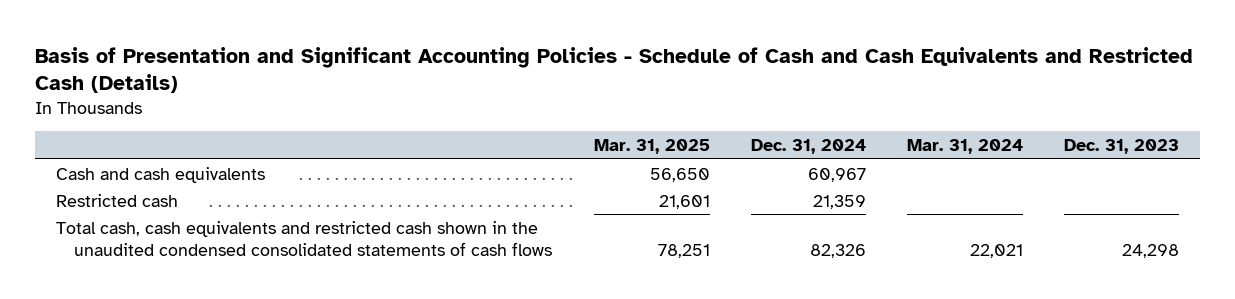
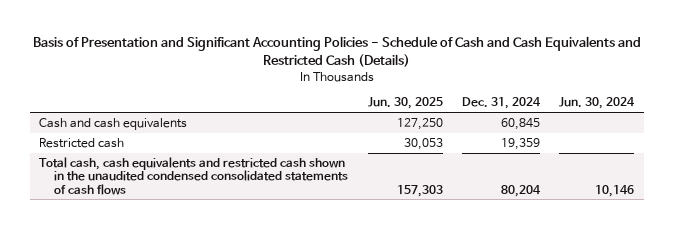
[593,139,710,155] Mar. 31, 2025 -> none
[906,139,1023,155] Mar. 31, 2024 -> none
[1064,139,1180,155] Dec. 31, 2023 -> none
none -> [367,97,443,110] Jun. 30, 2025
none -> [559,97,636,110] Jun. 30, 2024
[807,167,866,182] 60,967 -> [501,117,541,130] 60,845
[812,194,866,209] 21,359 -> [501,137,541,150] 19,359
[809,243,866,258] 82,326 -> [501,184,542,197] 80,204

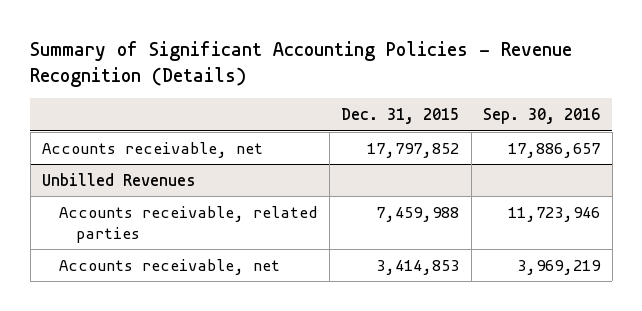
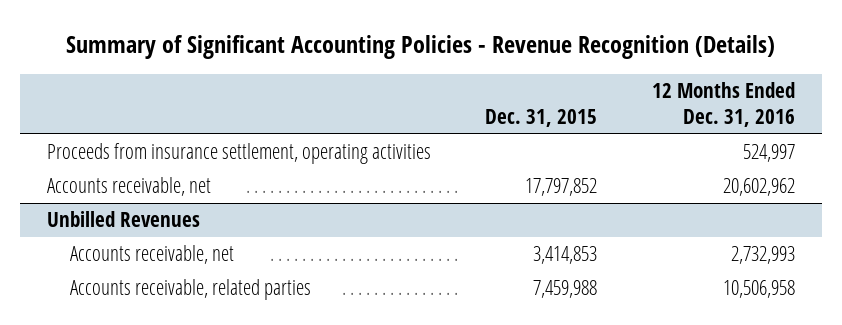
[483,108,601,125] Sep. 30, 2016 -> none
none -> [651,82,795,128] 12 Months Ended Dec. 31, 2016
none -> [47,143,432,165] Proceeds from insurance settlement, operating activities
[59,205,318,244] Accounts receivable, related parties -> [69,279,311,301] Accounts receivable, related parties

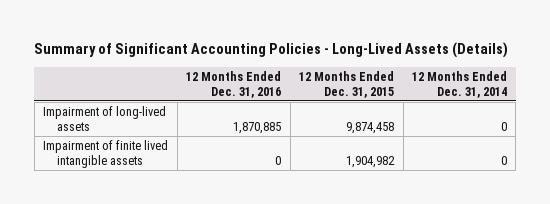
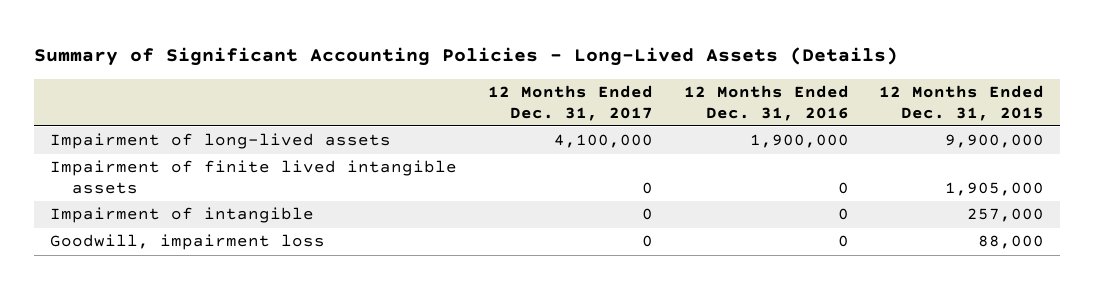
[411,70,507,98] 12 Months Ended Dec. 31, 2014 -> none
none -> [487,85,653,121] 12 Months Ended Dec. 31, 2017
[233,121,282,134] 1,870,885 -> [749,134,849,149] 1,900,000
[346,121,395,134] 9,874,458 -> [945,134,1045,149] 9,900,000
[346,155,396,168] 1,904,982 -> [945,182,1045,197] 1,905,000
none -> [49,207,314,224] Impairment of intangible
none -> [49,234,325,251] Goodwill, impairment loss

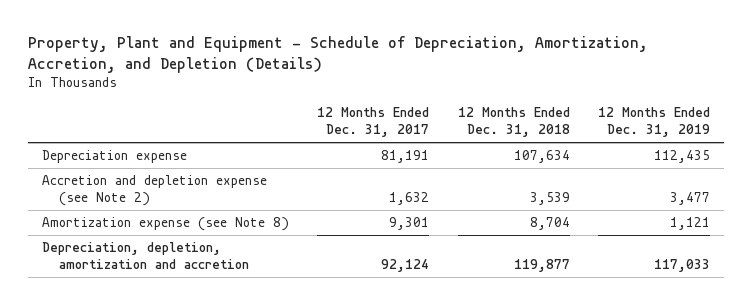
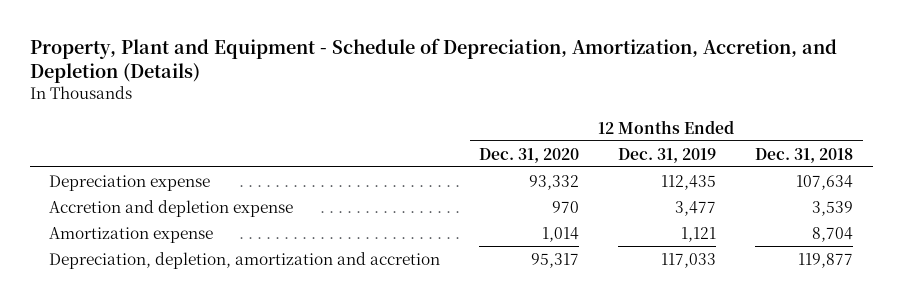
[317,107,430,138] 12 Months Ended Dec. 31, 2017 -> none
none -> [479,147,580,163] Dec. 31, 2020
[41,175,267,206] Accretion and depletion expense (see Note 2) -> [49,199,294,217] Accretion and depletion expense
[41,217,289,232] Amortization expense (see Note 8) -> [49,226,214,243] Amortization expense

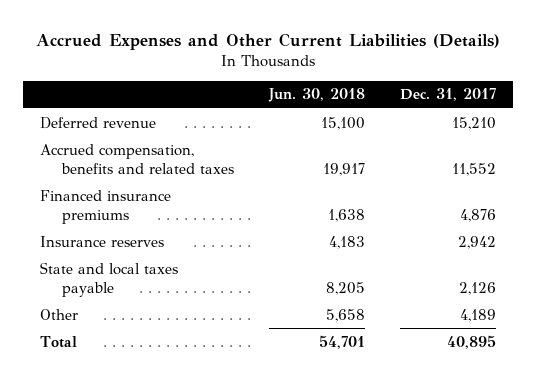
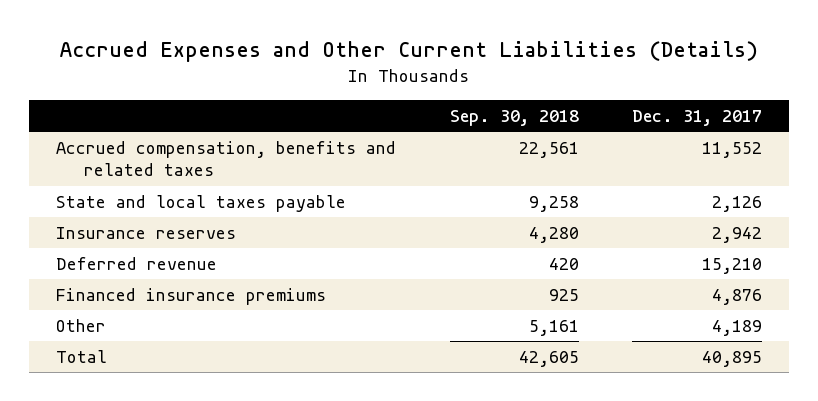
[267,88,365,103] Jun. 30, 2018 -> none
none -> [449,109,579,126] Sep. 30, 2018
[40,235,165,247] Insurance reserves -> [56,226,237,239] Insurance reserves
[40,116,157,129] Deferred revenue -> [56,256,218,270] Deferred revenue
[40,189,172,224] Financed insurance premiums -> [56,287,327,305] Financed insurance premiums

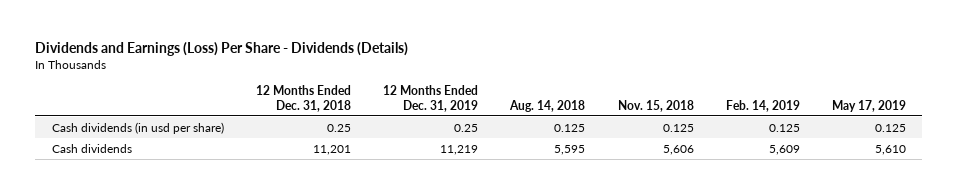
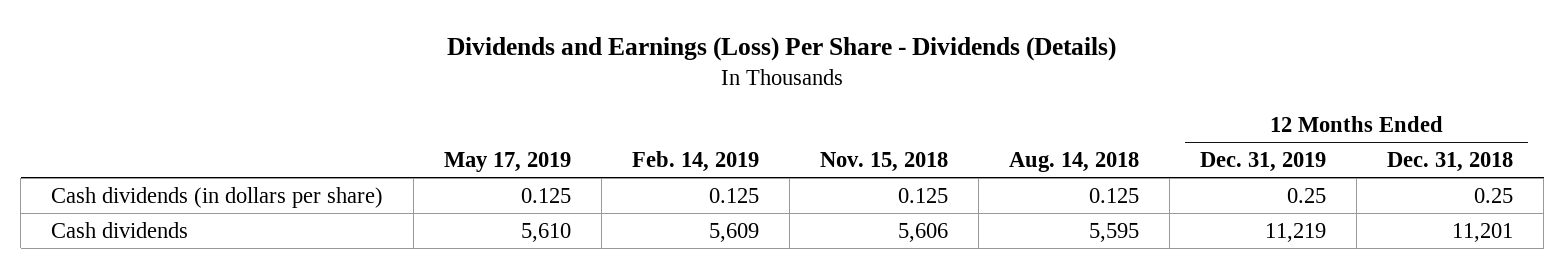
[51,121,224,134] Cash dividends (in usd per share) -> [51,186,384,208] Cash dividends (in dollars per share)

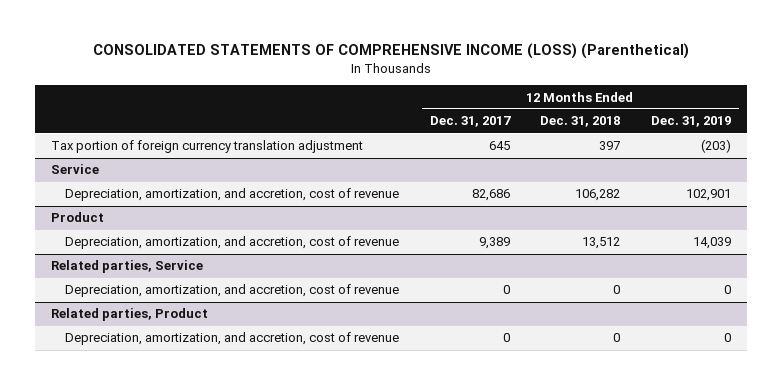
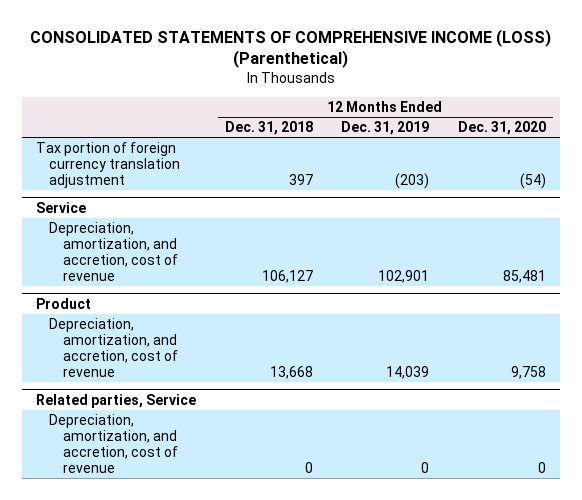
[429,116,511,128] Dec. 31, 2017 -> none
none -> [458,121,547,136] Dec. 31, 2020
[575,189,621,202] 106,282 -> [261,269,313,283] 106,127
[582,237,621,250] 13,512 -> [269,365,313,379] 13,668
[50,308,208,322] Related parties, Product -> none
[64,332,399,346] Depreciation, amortization, and accretion, cost of revenue -> none

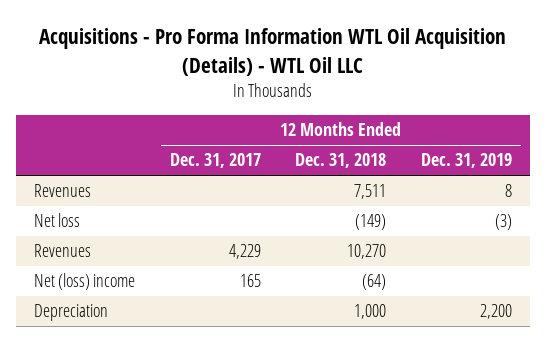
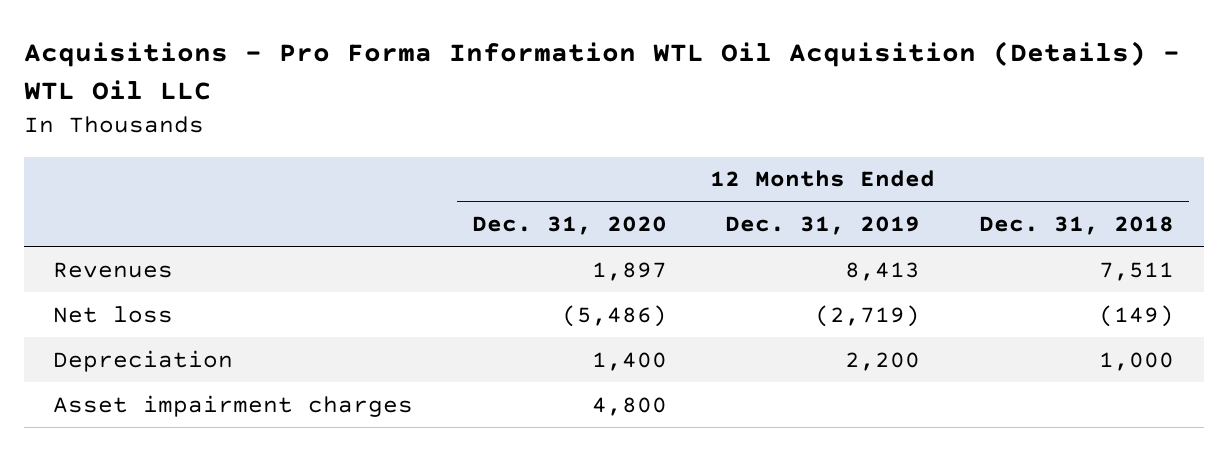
[169,153,261,169] Dec. 31, 2017 -> none
none -> [471,216,667,236] Dec. 31, 2020
[33,244,91,258] Revenues -> none
[33,273,135,291] Net (loss) income -> none
[505,184,513,198] 8 -> [845,261,921,281] 8,413
[495,214,513,231] (3) -> [815,304,921,327] (2,719)
none -> [52,394,413,417] Asset impairment charges

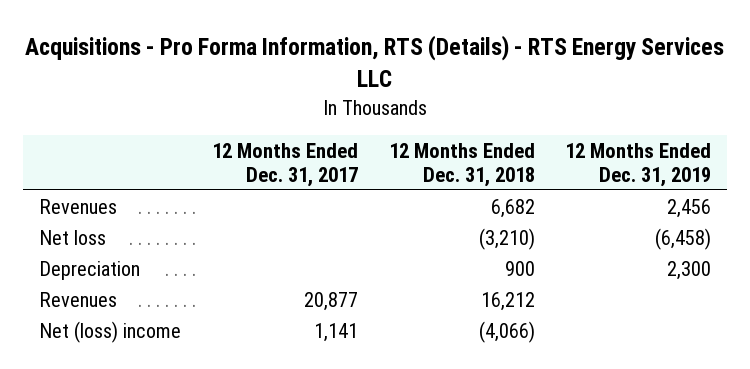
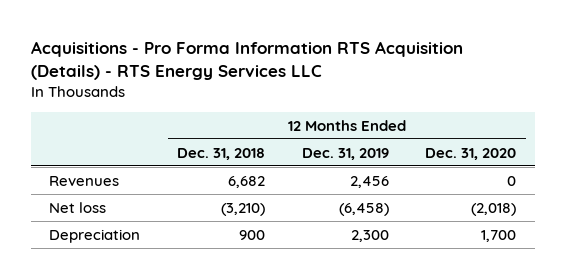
[25,35,725,87] Acquisitions - Pro Forma Information, RTS (Details) - RTS Energy Services LLC -> [31,41,464,81] Acquisitions - Pro Forma Information RTS Acquisition (Details) - RTS Energy Services LLC
[211,142,358,187] 12 Months Ended Dec. 31, 2017 -> none
none -> [425,147,517,160] Dec. 31, 2020
[38,291,117,307] Revenues -> none
[38,320,181,343] Net (loss) income -> none

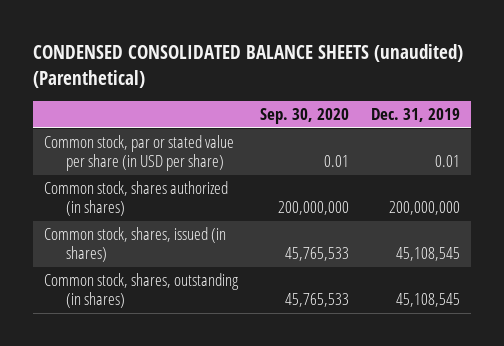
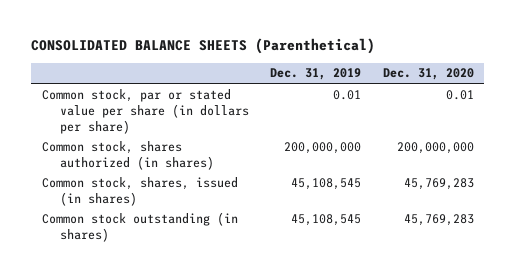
[33,43,464,88] CONDENSED CONSOLIDATED BALANCE SHEETS (unaudited) (Parenthetical) -> [31,38,376,55] CONSOLIDATED BALANCE SHEETS (Parenthetical)
[260,108,350,125] Sep. 30, 2020 -> none
none -> [382,68,474,81] Dec. 31, 2020
[44,135,235,172] Common stock, par or stated value per share (in USD per share) -> [41,88,249,134] Common stock, par or stated value per share (in dollars per share)
[44,273,240,309] Common stock, shares, outstanding (in shares) -> [41,211,238,242] Common stock outstanding (in shares)

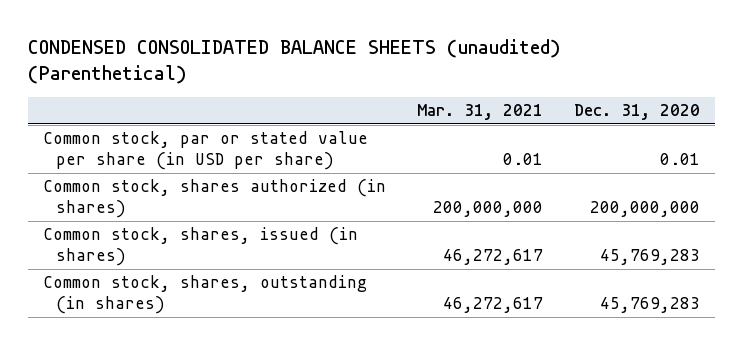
[31,38,376,55] CONSOLIDATED BALANCE SHEETS (Parenthetical) -> [27,38,561,85] CONDENSED CONSOLIDATED BALANCE SHEETS (unaudited) (Parenthetical)
[270,68,362,81] Dec. 31, 2019 -> none
none -> [416,104,543,121] Mar. 31, 2021
[41,88,249,134] Common stock, par or stated value per share (in dollars per share) -> [43,131,369,170] Common stock, par or stated value per share (in USD per share)
[41,211,238,242] Common stock outstanding (in shares) -> [43,275,368,314] Common stock, shares, outstanding (in shares)

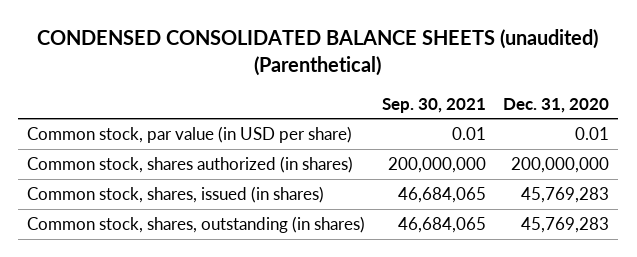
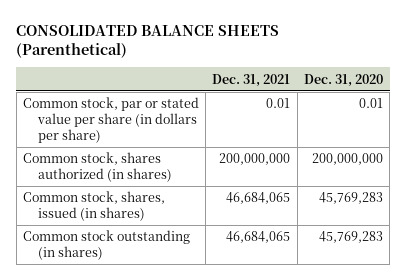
[37,29,599,76] CONDENSED CONSOLIDATED BALANCE SHEETS (unaudited) (Parenthetical) -> [16,24,280,58] CONSOLIDATED BALANCE SHEETS (Parenthetical)
[382,97,487,113] Sep. 30, 2021 -> none
none -> [212,73,291,87] Dec. 31, 2021
[27,125,353,143] Common stock, par value (in USD per share) -> [23,97,200,143] Common stock, par or stated value per share (in dollars per share)
[27,215,366,233] Common stock, shares, outstanding (in shares) -> [23,230,191,260] Common stock outstanding (in shares)

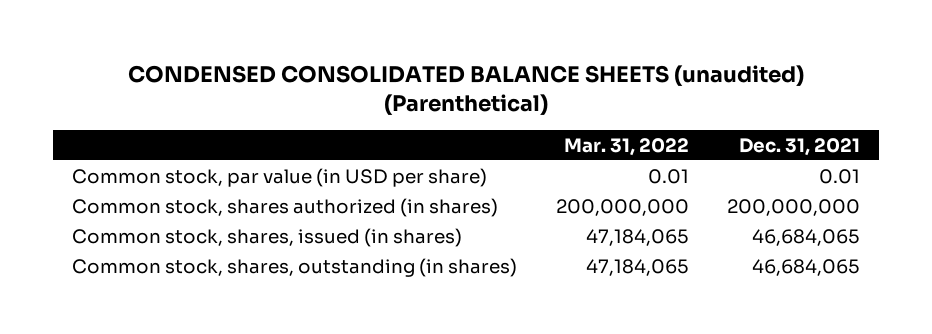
[16,24,280,58] CONSOLIDATED BALANCE SHEETS (Parenthetical) -> [128,65,805,116] CONDENSED CONSOLIDATED BALANCE SHEETS (unaudited) (Parenthetical)
[303,73,383,87] Dec. 31, 2020 -> none
none -> [563,137,689,156] Mar. 31, 2022
[23,97,200,143] Common stock, par or stated value per share (in dollars per share) -> [72,167,488,187] Common stock, par value (in USD per share)
[23,230,191,260] Common stock outstanding (in shares) -> [72,257,518,277] Common stock, shares, outstanding (in shares)

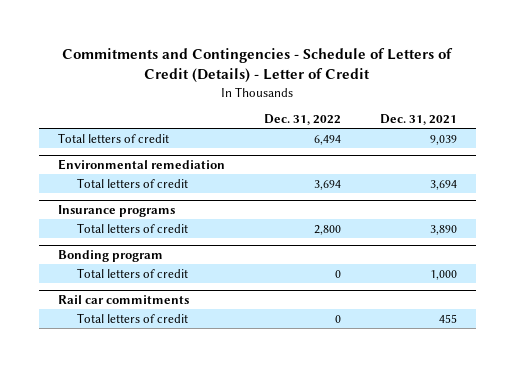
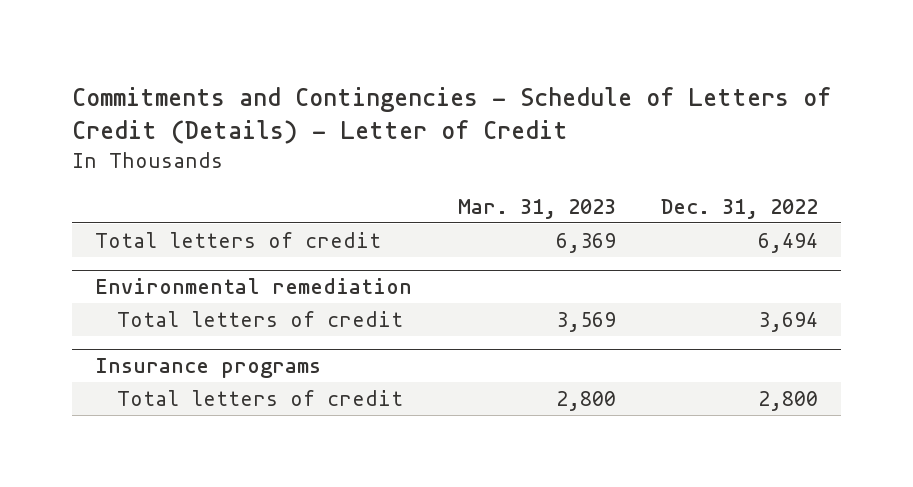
[379,114,457,126] Dec. 31, 2021 -> none
none -> [457,198,616,219] Mar. 31, 2023
[58,250,164,263] Bonding program -> none
[76,267,188,278] Total letters of credit -> none
[58,295,190,305] Rail car commitments -> none
[76,312,188,323] Total letters of credit -> none

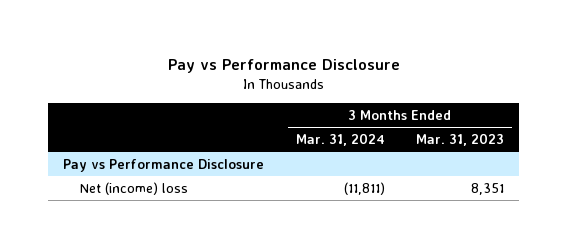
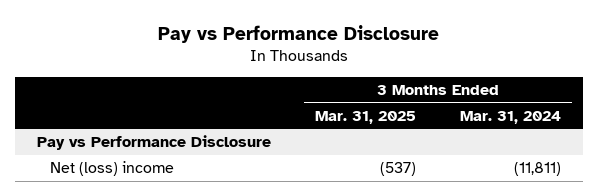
[415,133,504,147] Mar. 31, 2023 -> none
none -> [315,110,417,124] Mar. 31, 2025
[80,182,189,196] Net (income) loss -> [50,161,175,177] Net (loss) income

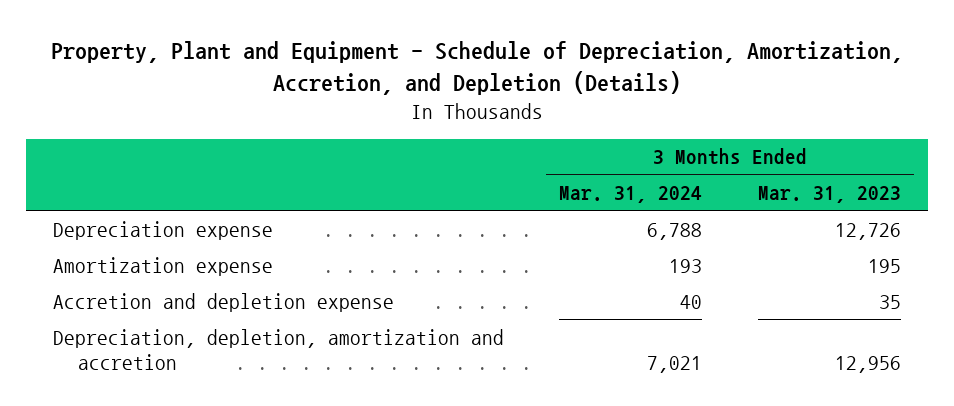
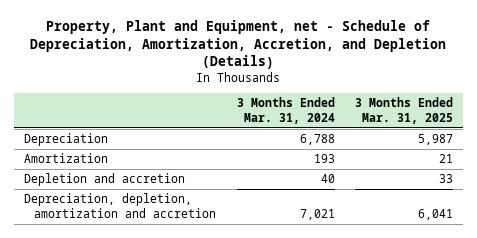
[50,40,903,96] Property, Plant and Equipment - Schedule of Depreciation, Amortization, Accretion, and Depletion (Details) -> [30,20,447,70] Property, Plant and Equipment, net - Schedule of Depreciation, Amortization, Accretion, and Depletion (Details)
[757,186,901,204] Mar. 31, 2023 -> none
none -> [354,97,453,124] 3 Months Ended Mar. 31, 2025
[53,220,274,240] Depreciation expense -> [23,133,108,147] Depreciation
[53,256,274,276] Amortization expense -> [23,153,108,164] Amortization
[53,292,395,312] Accretion and depletion expense -> [23,173,185,187] Depletion and accretion

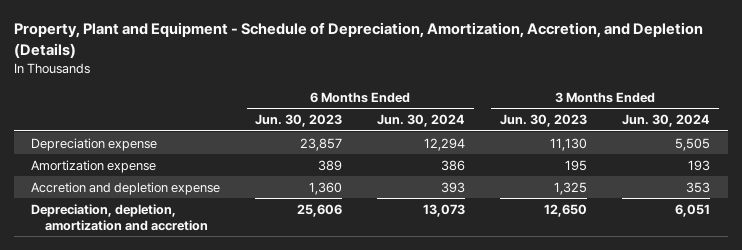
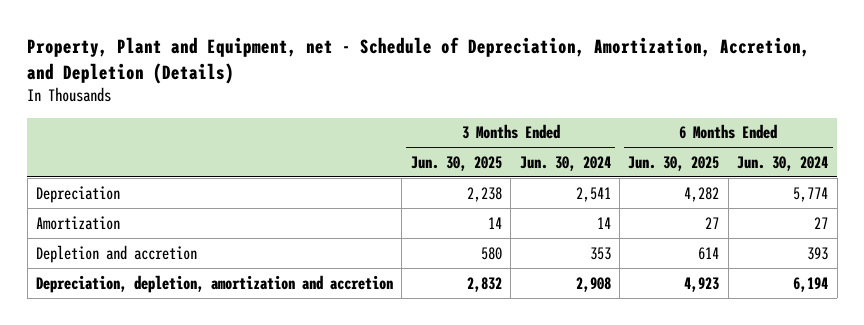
[13,22,703,59] Property, Plant and Equipment - Schedule of Depreciation, Amortization, Accretion, and Depletion (Details) -> [27,36,811,84] Property, Plant and Equipment, net - Schedule of Depreciation, Amortization, Accretion, and Depletion (Details)
[255,114,343,128] Jun. 30, 2023 -> none
[500,114,588,128] Jun. 30, 2023 -> none
none -> [410,155,502,171] Jun. 30, 2025
none -> [628,155,720,171] Jun. 30, 2025
[31,137,158,151] Depreciation expense -> [36,185,121,203] Depreciation
[424,137,466,151] 12,294 -> [793,186,829,202] 5,774
[675,137,711,151] 5,505 -> [575,186,611,202] 2,541
[31,159,157,173] Amortization expense -> [36,215,121,230] Amortization
[441,159,466,171] 386 -> [814,216,829,229] 27
[688,159,711,171] 193 -> [596,216,611,229] 14
[31,181,221,195] Accretion and depletion expense -> [36,244,198,263] Depletion and accretion
[423,203,466,217] 13,073 -> [793,276,829,292] 6,194
[675,203,711,217] 6,051 -> [575,276,611,292] 2,908

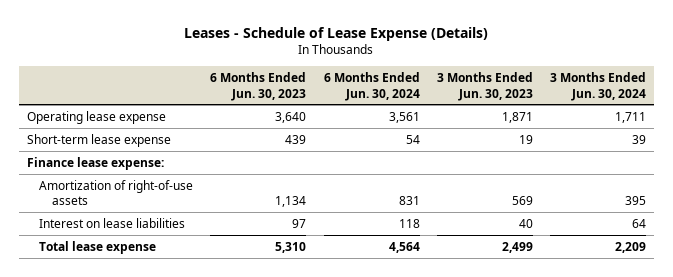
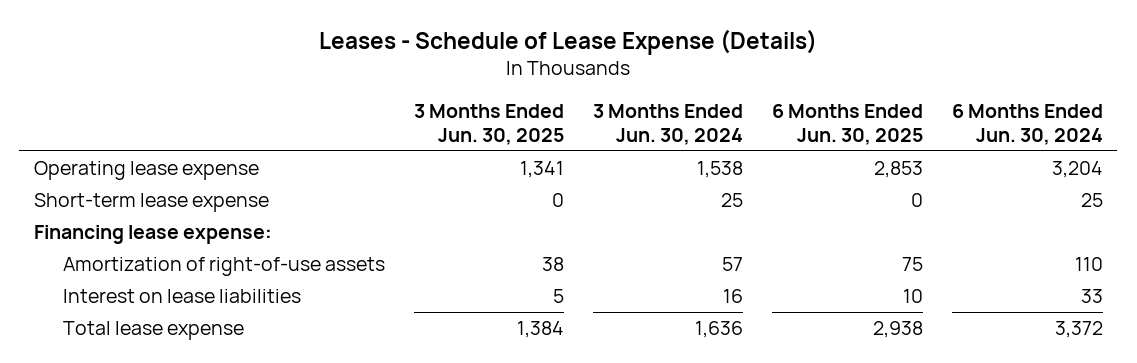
[210,72,307,101] 6 Months Ended Jun. 30, 2023 -> none
[436,72,533,101] 3 Months Ended Jun. 30, 2023 -> none
none -> [414,104,565,145] 3 Months Ended Jun. 30, 2025
none -> [772,104,924,145] 6 Months Ended Jun. 30, 2025
[388,111,420,123] 3,561 -> [1052,161,1104,179] 3,204
[614,111,646,123] 1,711 -> [697,161,744,179] 1,538
[405,134,420,144] 54 -> [1081,193,1104,208] 25
[631,134,646,144] 39 -> [721,193,744,208] 25
[27,156,165,170] Finance lease expense: -> [33,225,272,245] Financing lease expense:
[398,196,420,206] 831 -> [1075,257,1104,272] 110
[624,196,646,206] 395 -> [722,257,744,272] 57
[398,218,420,228] 118 -> [1081,289,1104,304] 33
[631,218,646,228] 64 -> [723,289,744,304] 16
[388,241,420,253] 4,564 -> [1055,321,1104,339] 3,372
[614,241,646,253] 2,209 -> [695,321,744,339] 1,636

